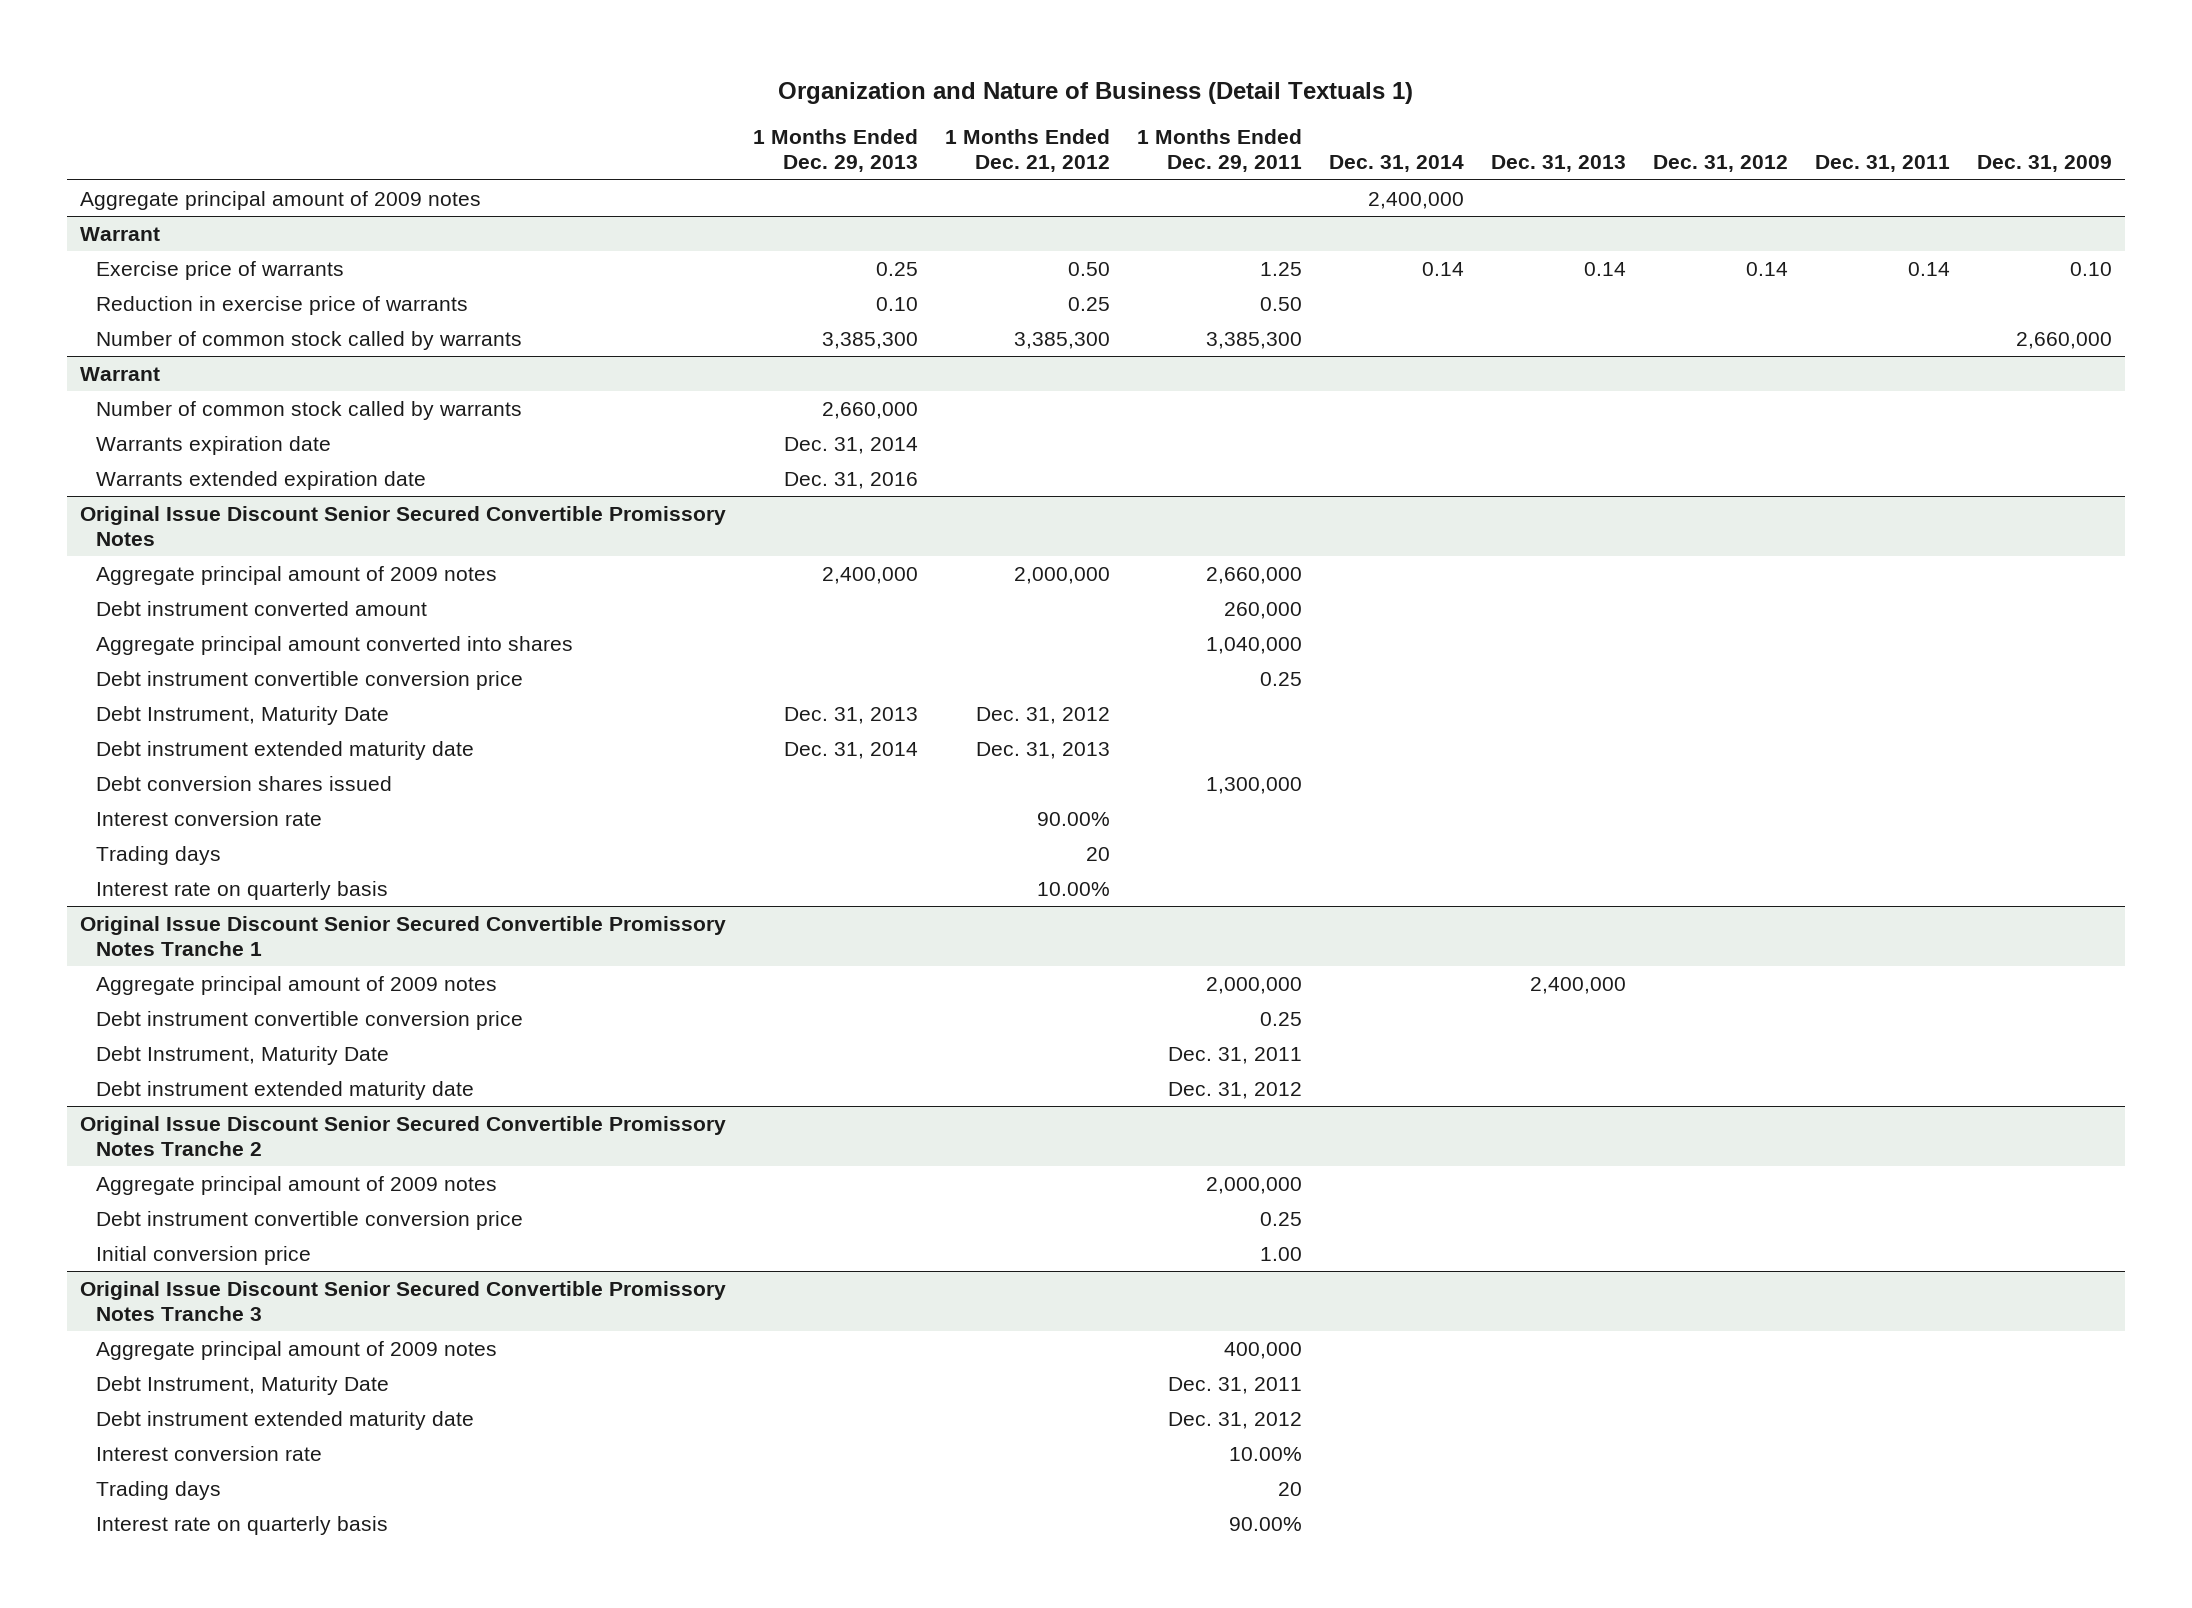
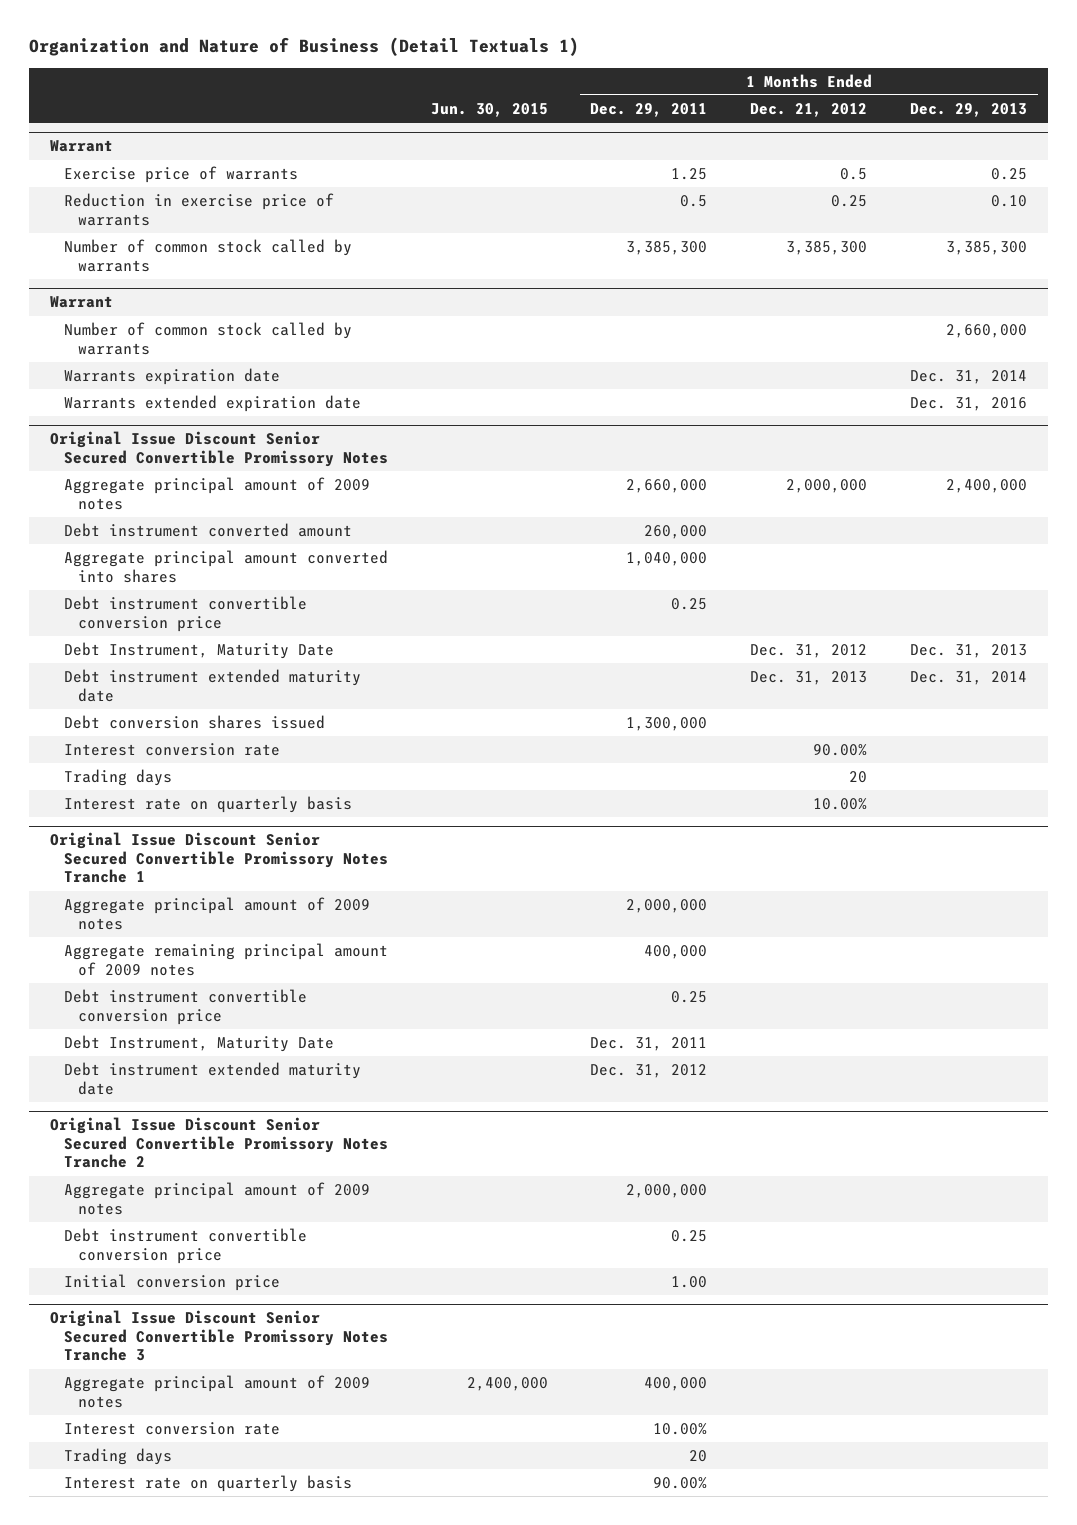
[1329,155,1465,173] Dec. 31, 2014 -> none
[1491,155,1627,173] Dec. 31, 2013 -> none
[1652,155,1788,173] Dec. 31, 2012 -> none
[1814,155,1950,173] Dec. 31, 2011 -> none
[1976,155,2112,173] Dec. 31, 2009 -> none
none -> [430,102,548,117] Jun. 30, 2015
[80,190,482,210] Aggregate principal amount of 2009 notes -> none
[1068,261,1111,276] 0.50 -> [840,167,868,180] 0.5
[1260,296,1303,311] 0.50 -> [680,194,708,207] 0.5
none -> [63,942,388,976] Aggregate remaining principal amount of 2009 notes
[96,1375,390,1395] Debt Instrument, Maturity Date -> none
[96,1410,475,1430] Debt instrument extended maturity date -> none

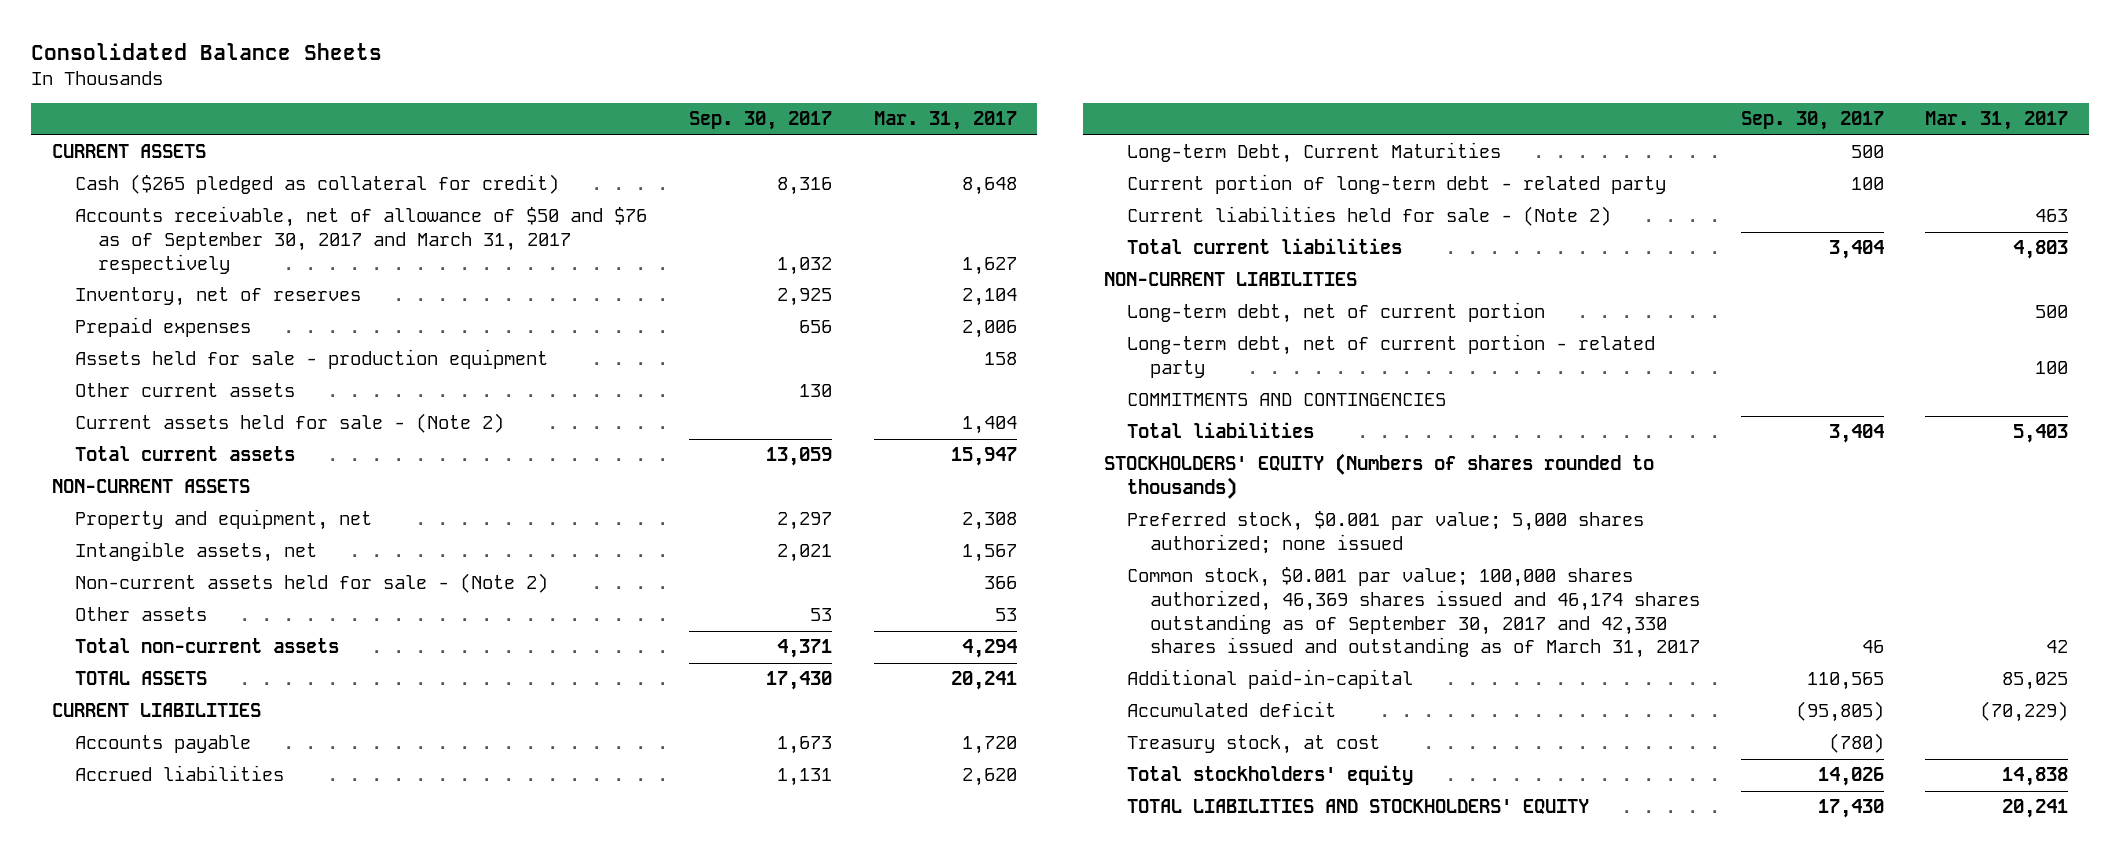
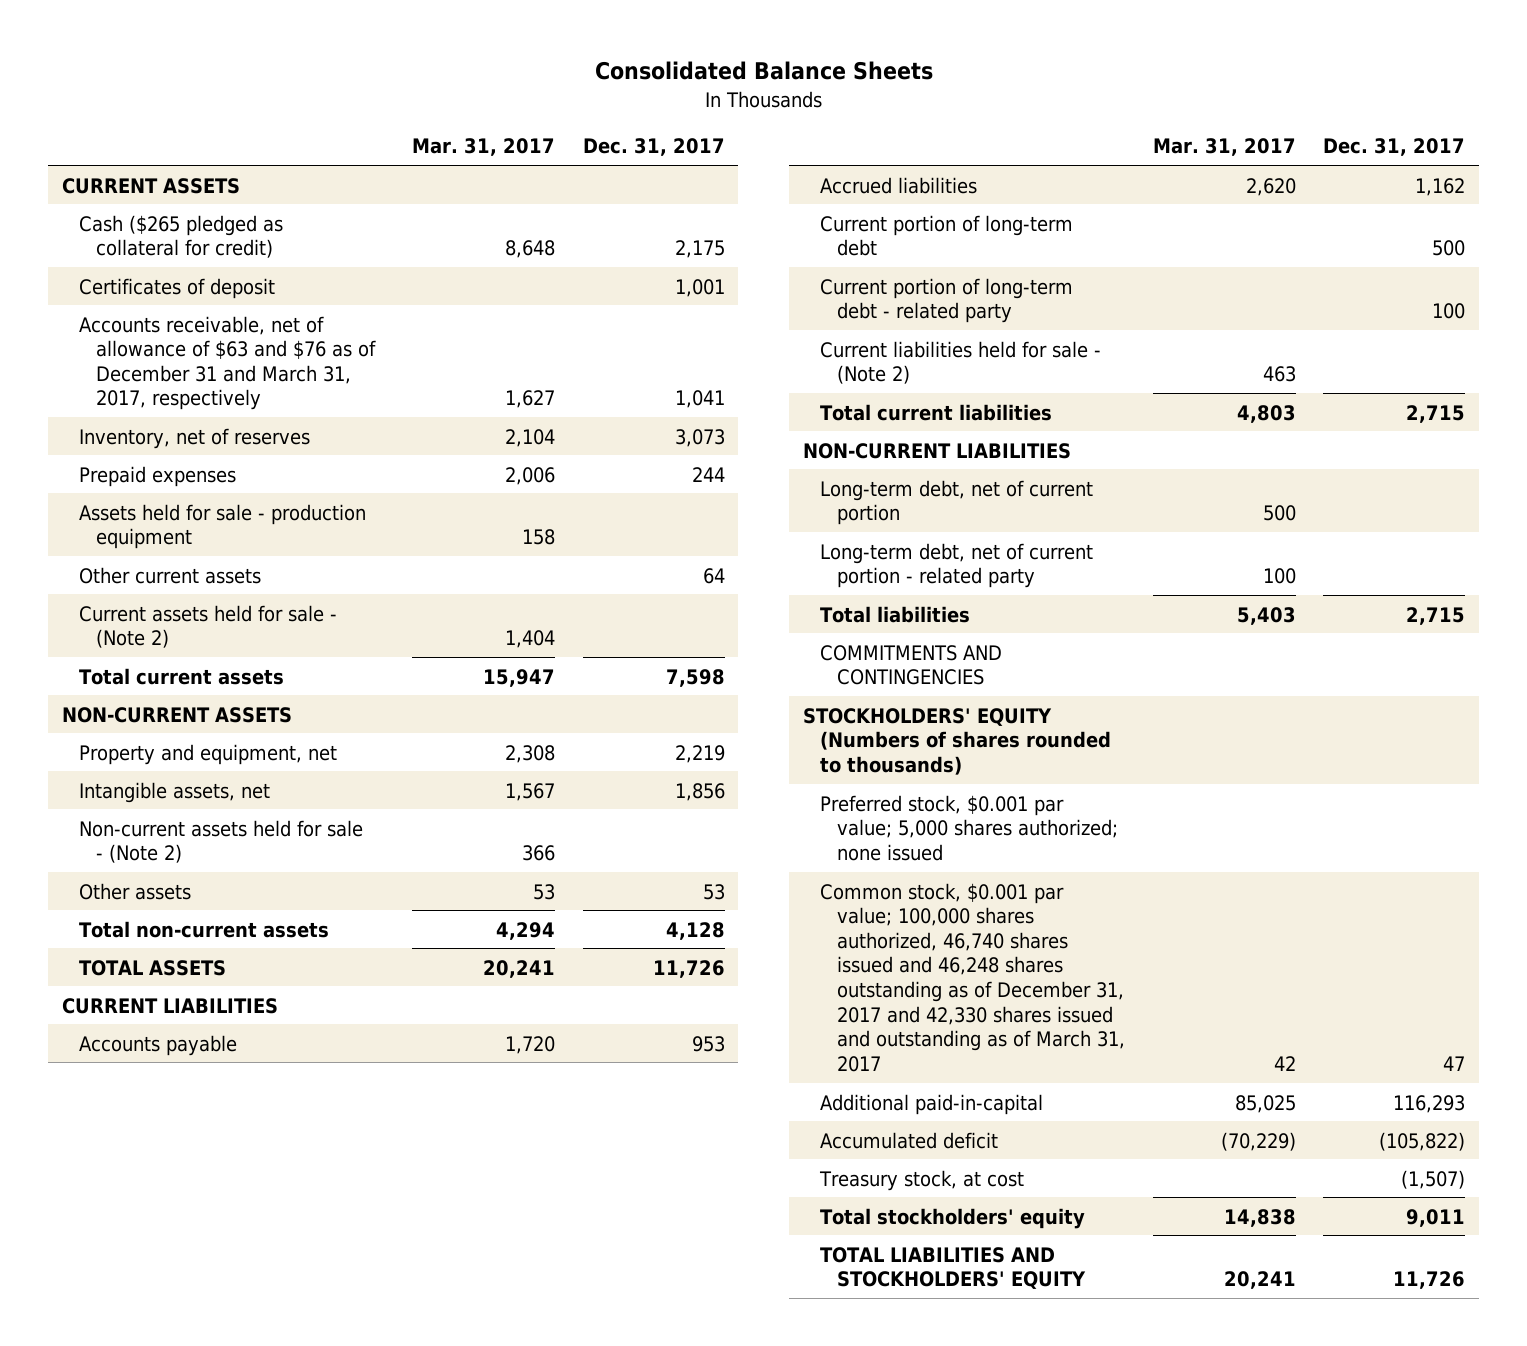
[689,111,833,131] Sep. 30, 2017 -> none
none -> [582,138,725,157] Dec. 31, 2017
none -> [79,277,276,299] Certificates of deposit
[74,206,647,274] Accounts receivable, net of allowance of $50 and $76 as of September 30, 2017 and March 31, 2017 respectively -> [79,315,377,411] Accounts receivable, net of allowance of $63 and $76 as of December 31 and March 31, 2017, respectively
[1126,142,1501,164] Long-term Debt, Current Maturities -> [819,214,1073,257] Current portion of long-term debt
[1126,393,1446,407] COMMITMENTS AND CONTINGENCIES -> [819,644,1002,686] COMMITMENTS AND CONTINGENCIES
[1126,567,1700,659] Common stock, $0.001 par value; 100,000 shares authorized, 46,369 shares issued and 46,174 shares outstanding as of September 30, 2017 and 42,330 shares issued and outstanding as of March 31, 2017 -> [819,882,1126,1073] Common stock, $0.001 par value; 100,000 shares authorized, 46,740 shares issued and 46,248 shares outstanding as of December 31, 2017 and 42,330 shares issued and outstanding as of March 31, 2017

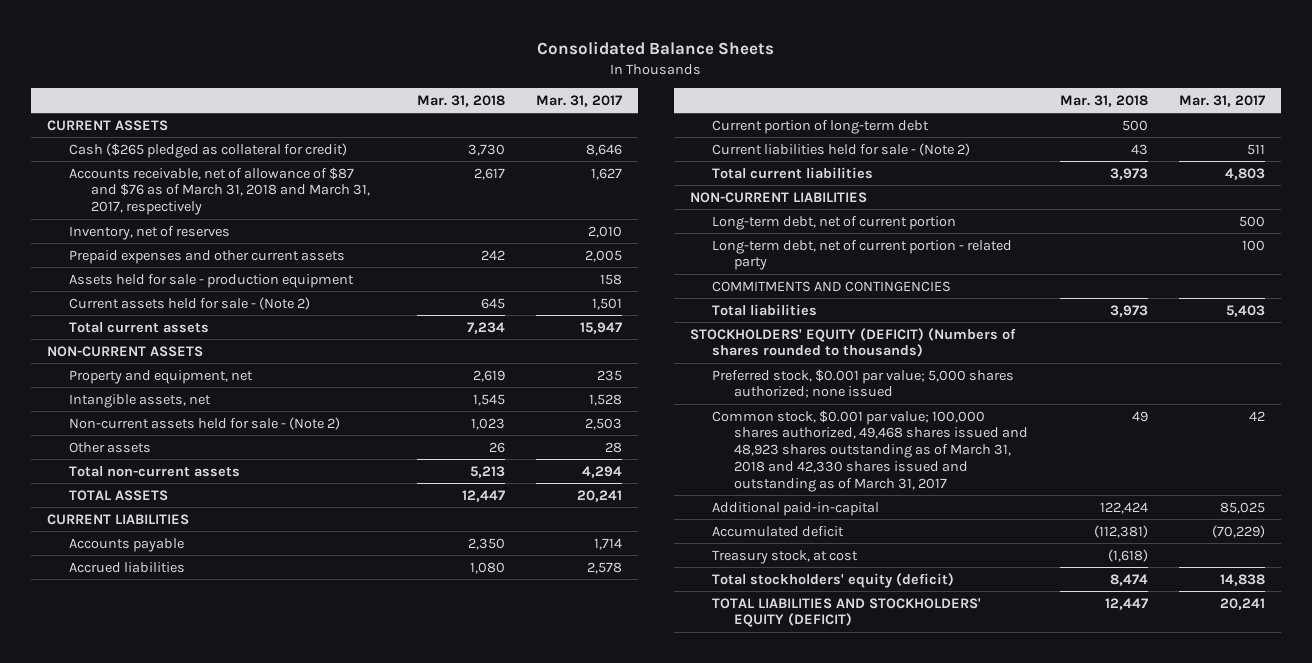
[582,138,725,157] Dec. 31, 2017 -> none
none -> [416,94,505,107] Mar. 31, 2018
[79,277,276,299] Certificates of deposit -> none
[504,240,555,259] 8,648 -> [585,143,622,156] 8,646
[79,315,377,411] Accounts receivable, net of allowance of $63 and $76 as of December 31 and March 31, 2017, respectively -> [69,166,371,216] Accounts receivable, net of allowance of $87 and $76 as of March 31, 2018 and March 31, 2017, respectively
[504,428,555,447] 2,104 -> [587,225,622,238] 2,010
[79,465,237,487] Prepaid expenses -> [69,249,346,264] Prepaid expenses and other current assets
[504,466,555,485] 2,006 -> [584,249,622,262] 2,005
[79,566,262,584] Other current assets -> none
[504,630,555,649] 1,404 -> [591,297,622,310] 1,501
[504,744,555,763] 2,308 -> [596,369,622,381] 235
[504,782,555,801] 1,567 -> [588,393,622,406] 1,528
[521,845,555,862] 366 -> [584,417,622,430] 2,503
[532,883,555,900] 53 -> [604,441,622,453] 28
[504,1035,555,1054] 1,720 -> [593,537,622,550] 1,714
[1245,177,1296,196] 2,620 -> [586,561,622,574] 2,578
[819,277,1073,324] Current portion of long-term debt - related party -> none
[1262,366,1296,383] 463 -> [1247,143,1266,155] 511
[819,605,970,623] Total liabilities -> [712,303,818,316] Total liabilities
[802,707,1111,775] STOCKHOLDERS' EQUITY (Numbers of shares rounded to thousands) -> [689,327,1016,358] STOCKHOLDERS' EQUITY (DEFICIT) (Numbers of shares rounded to thousands)
[819,882,1126,1073] Common stock, $0.001 par value; 100,000 shares authorized, 46,740 shares issued and 46,248 shares outstanding as of December 31, 2017 and 42,330 shares issued and outstanding as of March 31, 2017 -> [712,409,1029,493] Common stock, $0.001 par value; 100,000 shares authorized, 49,468 shares issued and 48,923 shares outstanding as of March 31, 2018 and 42,330 shares issued and outstanding as of March 31, 2017
[819,1207,1085,1229] Total stockholders' equity -> [712,572,955,588] Total stockholders' equity (deficit)
[819,1246,1087,1290] TOTAL LIABILITIES AND STOCKHOLDERS' EQUITY -> [712,597,982,628] TOTAL LIABILITIES AND STOCKHOLDERS' EQUITY (DEFICIT)

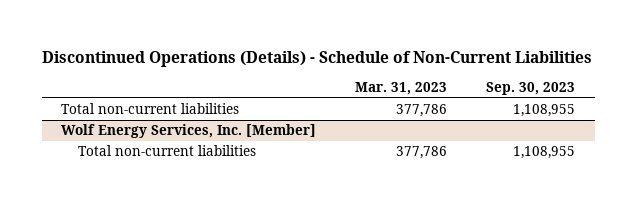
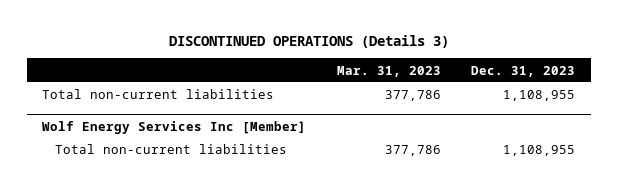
[41,50,592,67] Discontinued Operations (Details) - Schedule of Non-Current Liabilities -> [168,35,449,49] DISCONTINUED OPERATIONS (Details 3)
[486,81,576,95] Sep. 30, 2023 -> none
none -> [471,65,576,77] Dec. 31, 2023
[61,124,317,139] Wolf Energy Services, Inc. [Member] -> [42,121,307,135] Wolf Energy Services Inc [Member]

